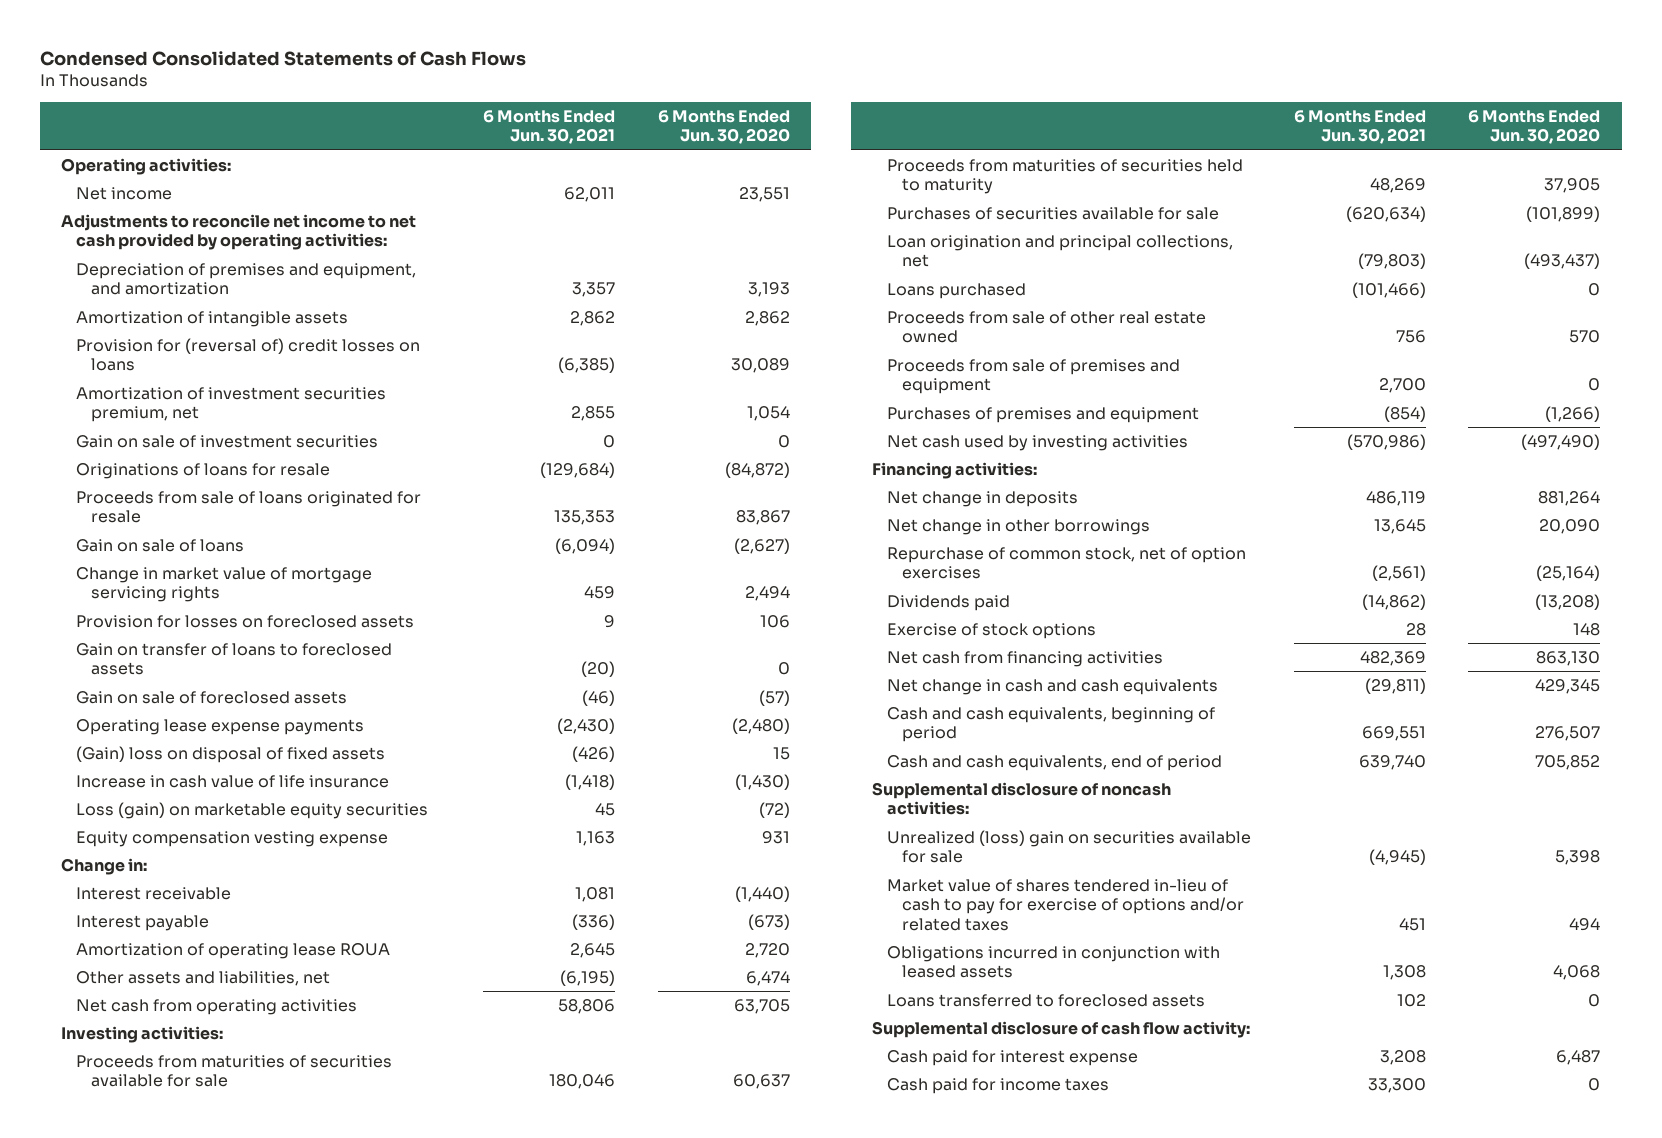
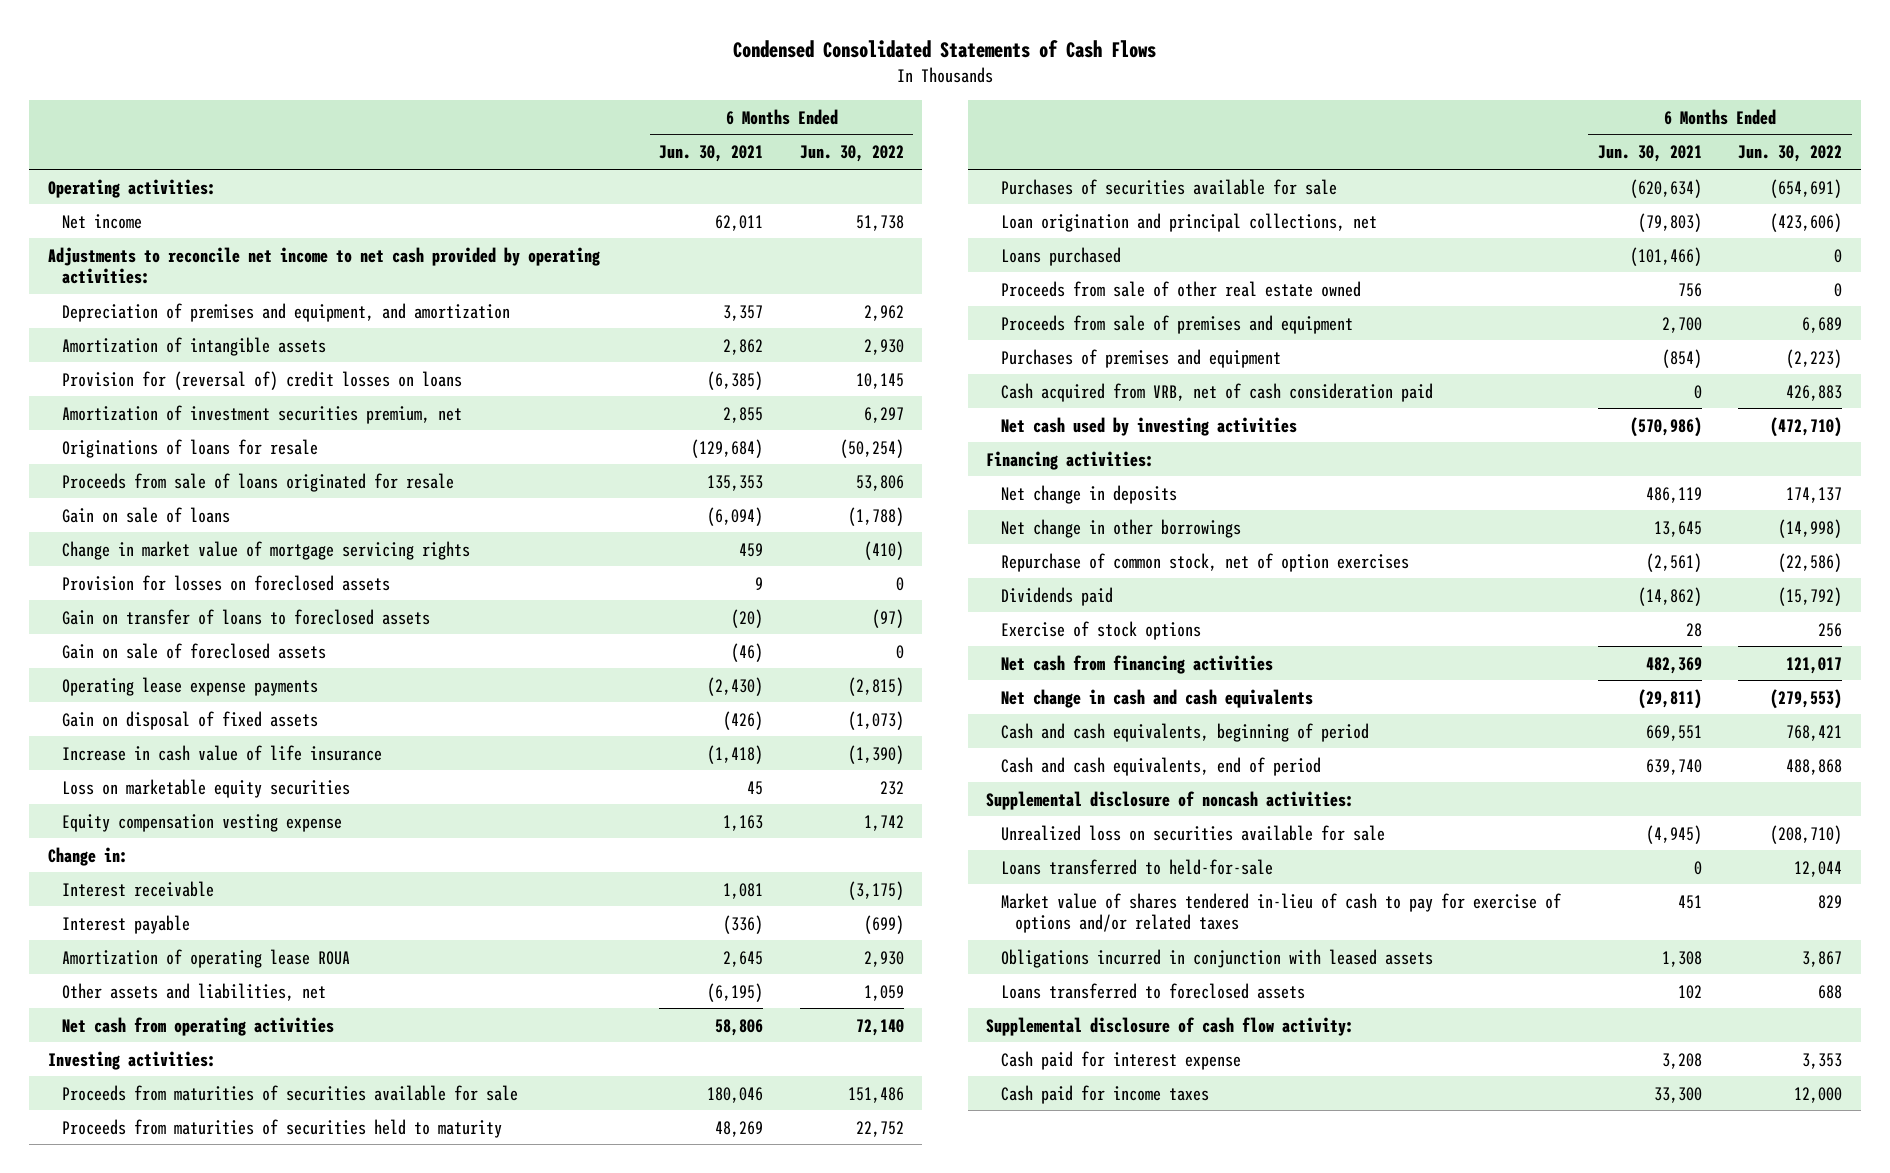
[657,109,790,145] 6 Months Ended Jun. 30, 2020 -> none
none -> [799,145,904,163] Jun. 30, 2022
[76,434,379,448] Gain on sale of investment securities -> none
[76,745,386,763] (Gain) loss on disposal of fixed assets -> [62,710,319,730] Gain on disposal of fixed assets
[76,801,429,819] Loss (gain) on marketable equity securities -> [62,778,351,798] Loss on marketable equity securities
none -> [1000,382,1433,402] Cash acquired from VRB, net of cash consideration paid
[887,829,1252,864] Unrealized (loss) gain on securities available for sale -> [1000,824,1385,841] Unrealized loss on securities available for sale
none -> [1000,858,1273,875] Loans transferred to held-for-sale

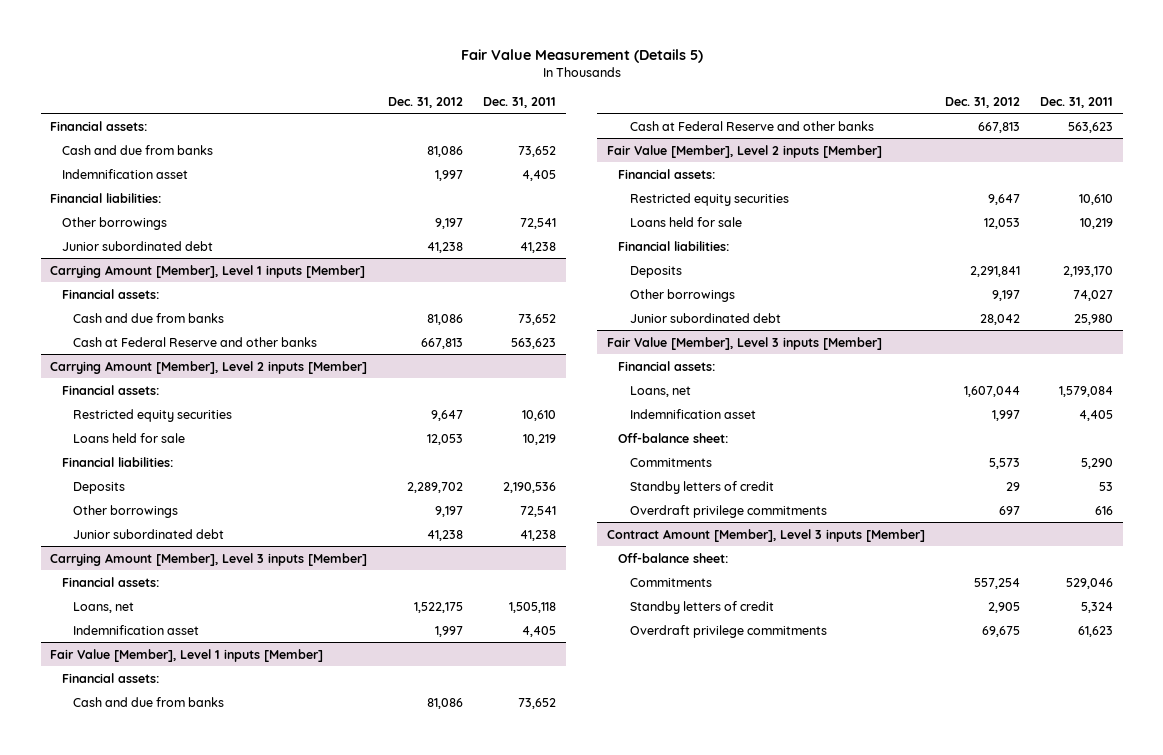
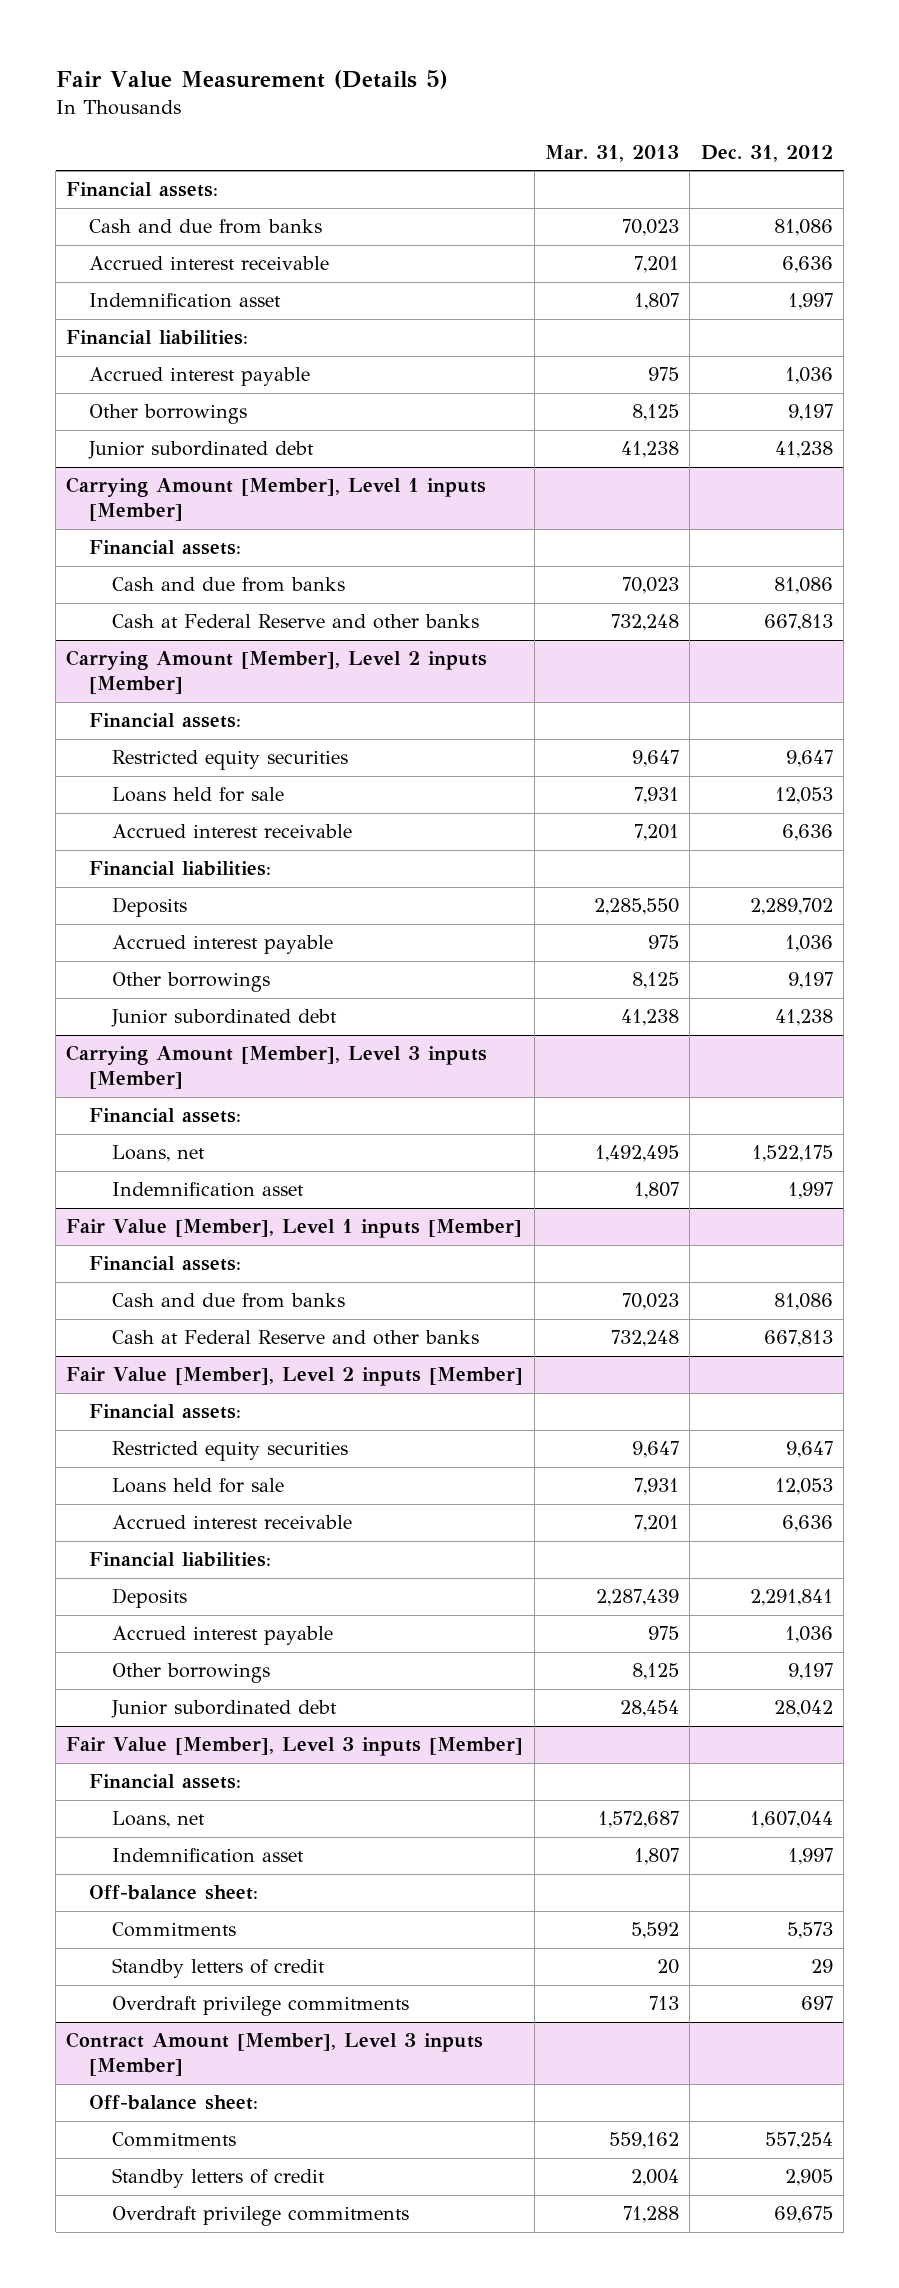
[483,96,557,108] Dec. 31, 2011 -> none
none -> [545,144,680,162] Mar. 31, 2013
none -> [89,256,330,271] Accrued interest receivable
none -> [89,367,311,387] Accrued interest payable
none -> [112,824,353,839] Accrued interest receivable
none -> [112,935,334,955] Accrued interest payable
none -> [112,1515,353,1530] Accrued interest receivable
none -> [112,1626,334,1646] Accrued interest payable

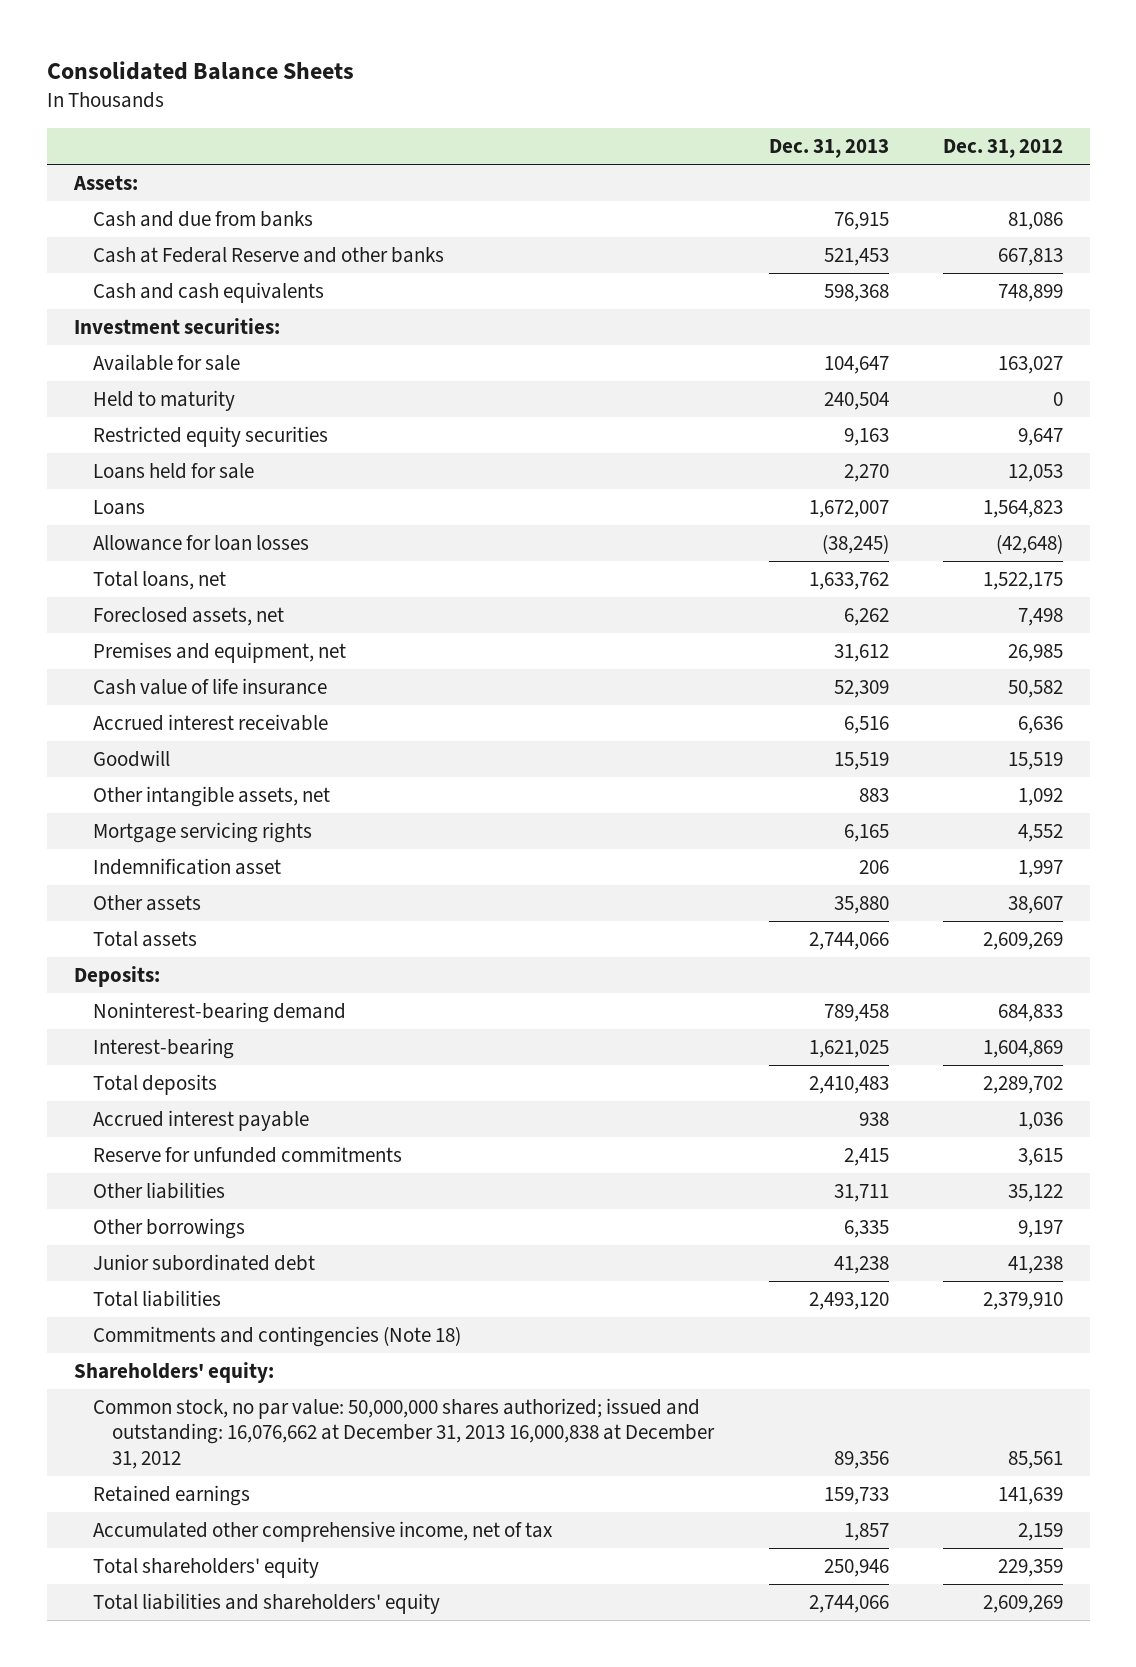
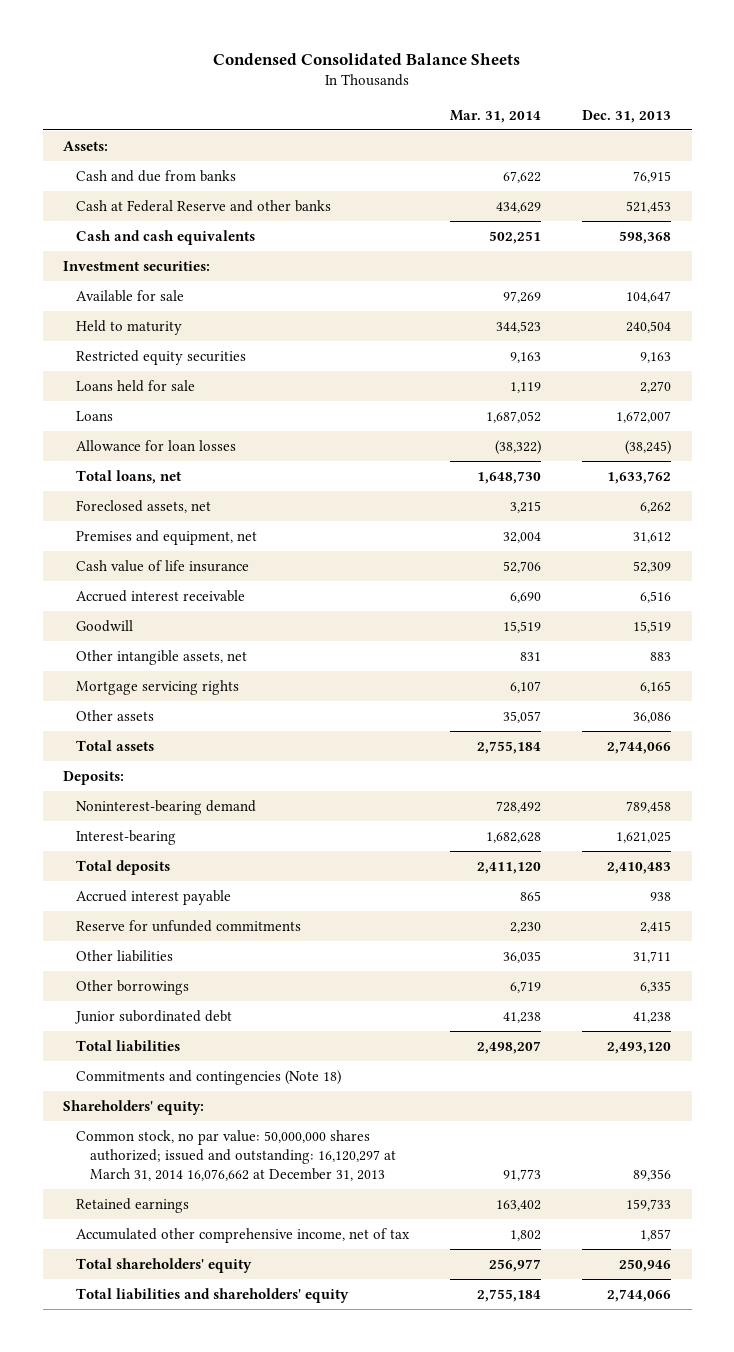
[46,61,354,81] Consolidated Balance Sheets -> [213,53,521,66] Condensed Consolidated Balance Sheets
[942,139,1063,159] Dec. 31, 2012 -> none
none -> [450,109,542,123] Mar. 31, 2014
[93,857,282,875] Indemnification asset -> none
[833,895,889,914] 35,880 -> [633,711,672,723] 36,086
[93,1397,716,1469] Common stock, no par value: 50,000,000 shares authorized; issued and outstanding: 16,076,662 at December 31, 2013 16,000,838 at December 31, 2012 -> [76,1129,396,1182] Common stock, no par value: 50,000,000 shares authorized; issued and outstanding: 16,120,297 at March 31, 2014 16,076,662 at December 31, 2013

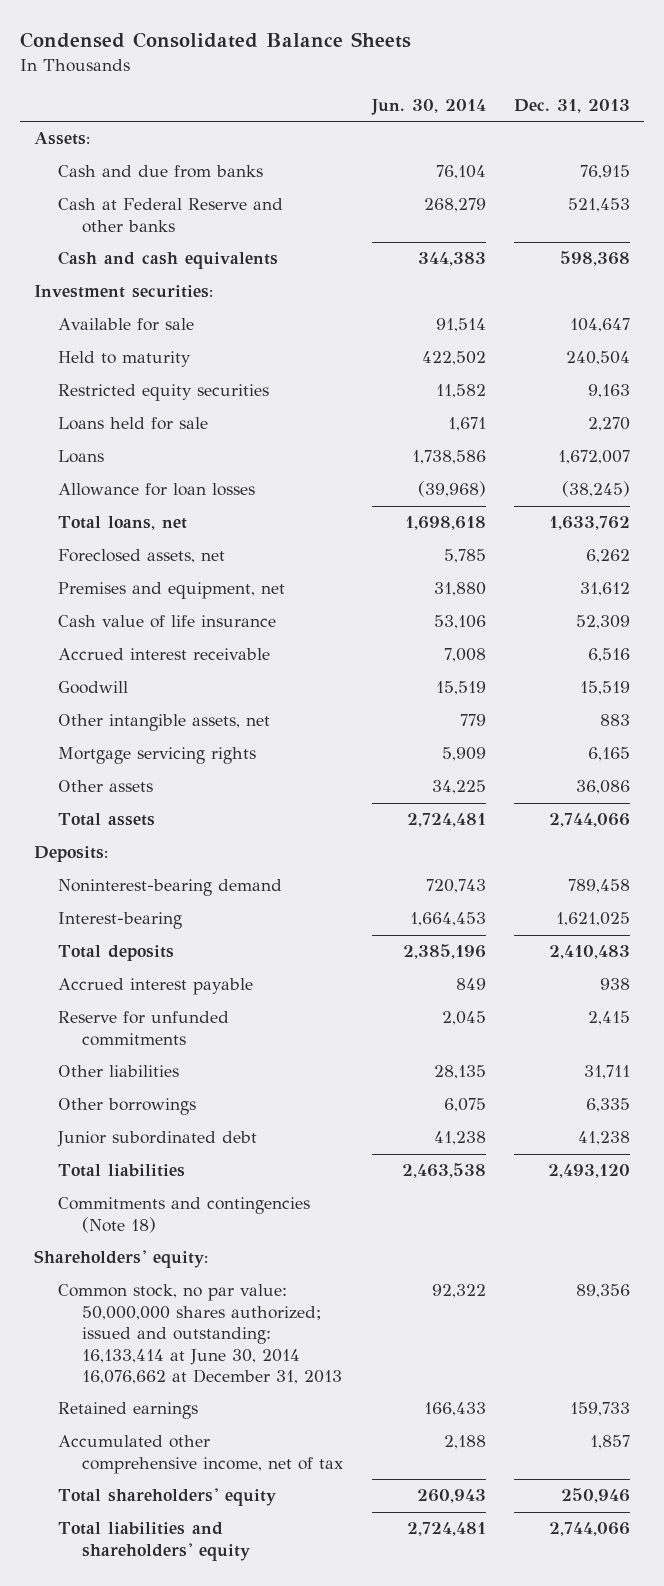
[450,109,542,123] Mar. 31, 2014 -> none
none -> [370,99,486,116] Jun. 30, 2014
[76,1129,396,1182] Common stock, no par value: 50,000,000 shares authorized; issued and outstanding: 16,120,297 at March 31, 2014 16,076,662 at December 31, 2013 -> [57,1284,343,1385] Common stock, no par value: 50,000,000 shares authorized; issued and outstanding: 16,133,414 at June 30, 2014 16,076,662 at December 31, 2013

